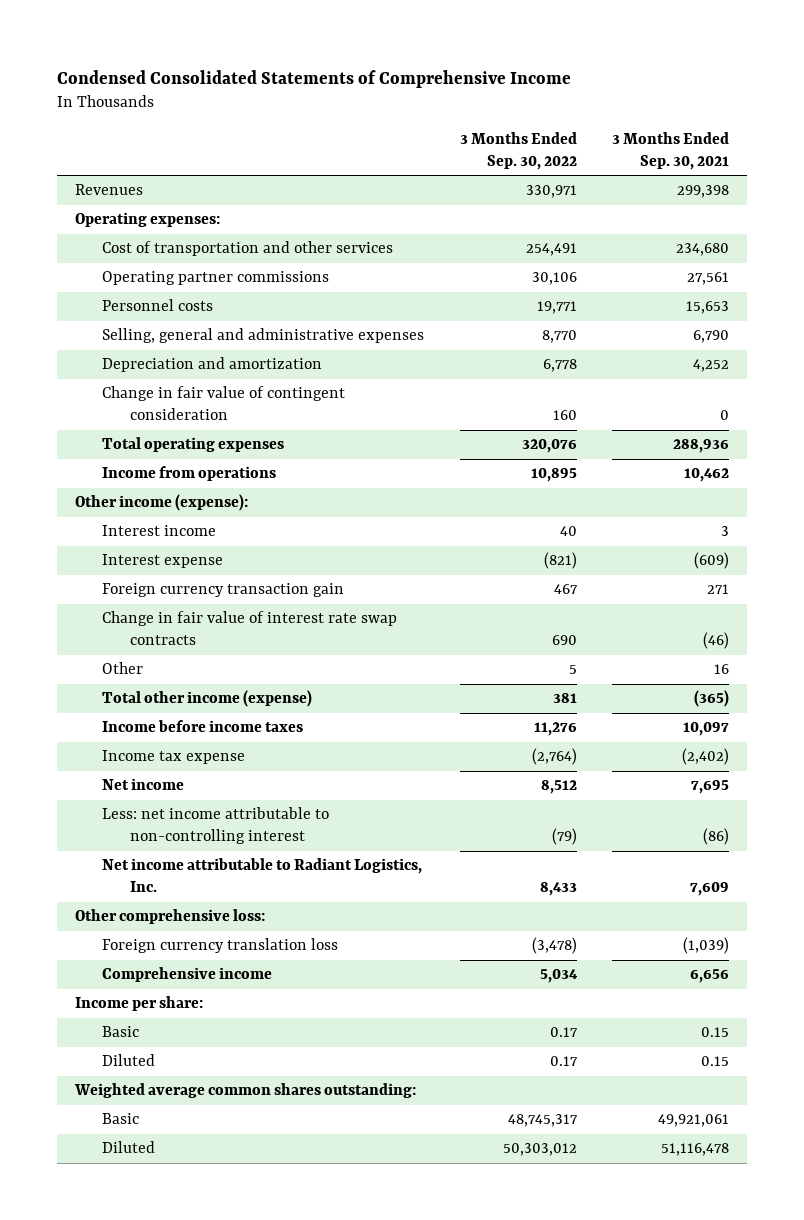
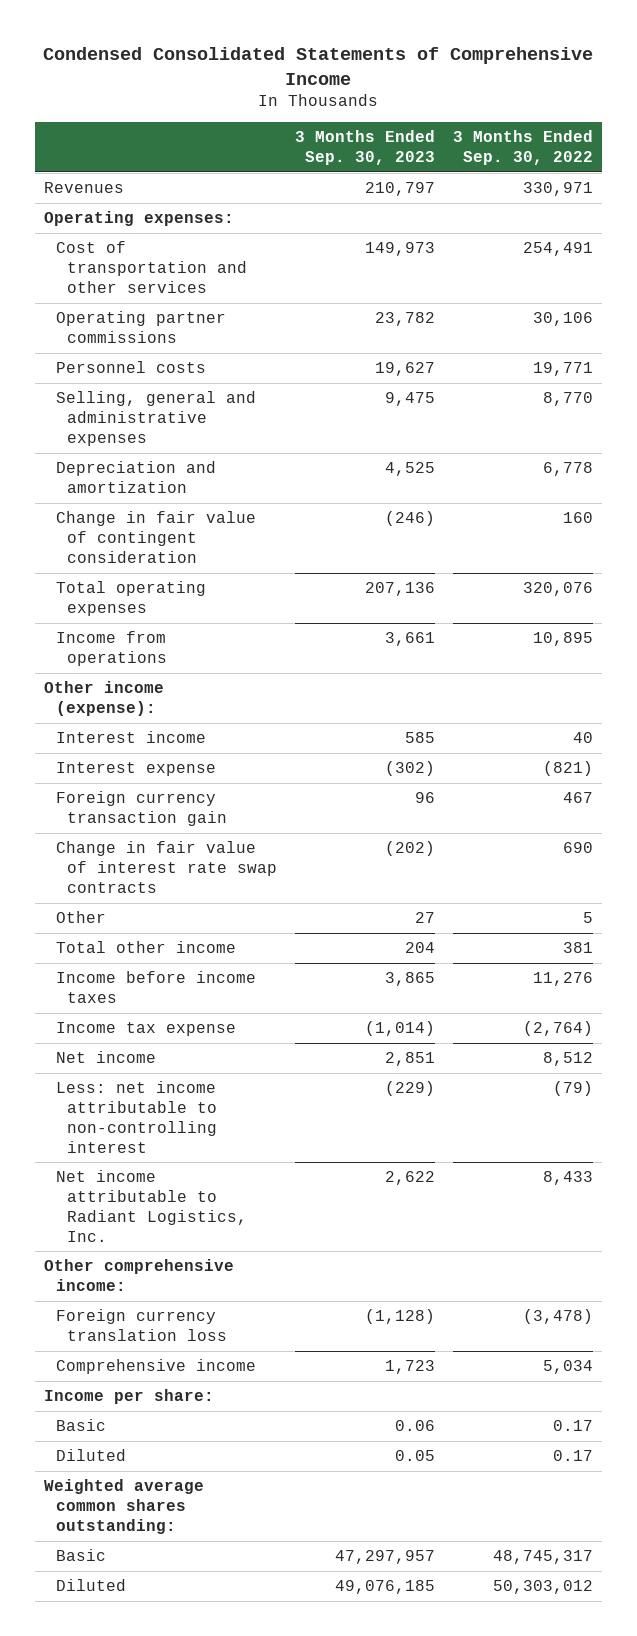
[612,131,730,170] 3 Months Ended Sep. 30, 2021 -> none
none -> [295,130,436,166] 3 Months Ended Sep. 30, 2023
[102,690,313,708] Total other income (expense) -> [55,941,236,954] Total other income
[74,909,265,925] Other comprehensive loss: -> [43,1259,234,1292] Other comprehensive income:

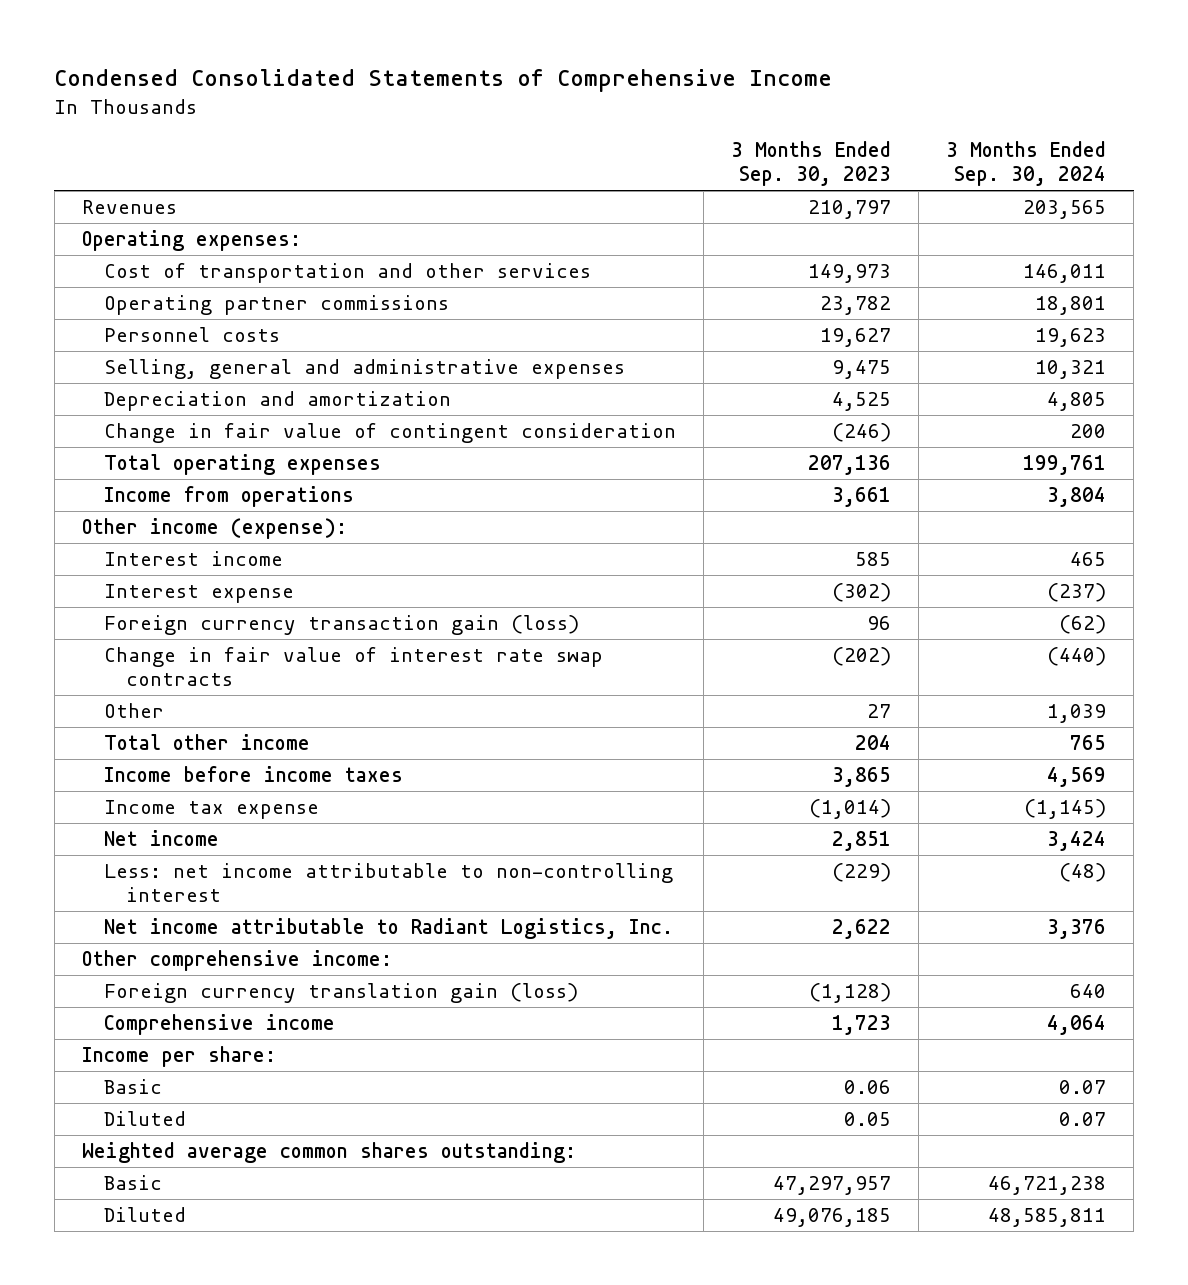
[452,130,593,166] 3 Months Ended Sep. 30, 2022 -> none
none -> [945,140,1106,187] 3 Months Ended Sep. 30, 2024
[55,791,228,827] Foreign currency transaction gain -> [103,614,579,635] Foreign currency transaction gain (loss)
[55,1309,228,1342] Foreign currency translation loss -> [103,982,578,1003] Foreign currency translation gain (loss)

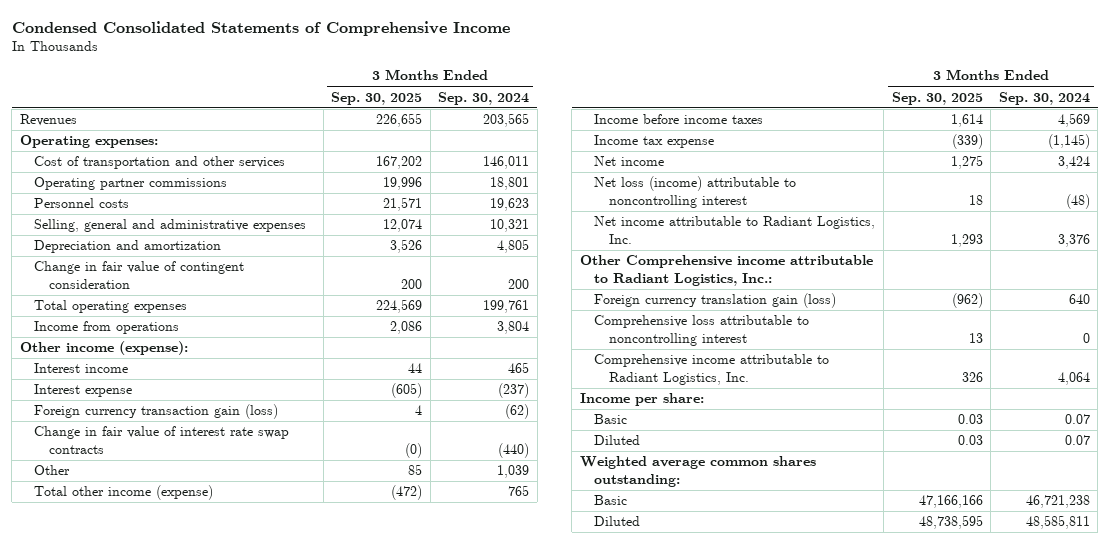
[730,140,891,187] 3 Months Ended Sep. 30, 2023 -> none
none -> [331,91,423,105] Sep. 30, 2025
[103,733,310,750] Total other income -> [34,485,214,501] Total other income (expense)
[103,862,673,903] Less: net income attributable to non-controlling interest -> [594,176,797,208] Net loss (income) attributable to noncontrolling interest
[81,949,392,971] Other comprehensive income: -> [579,255,873,286] Other Comprehensive income attributable to Radiant Logistics, Inc.:
none -> [594,315,810,346] Comprehensive loss attributable to noncontrolling interest
[103,1013,335,1035] Comprehensive income -> [594,354,830,385] Comprehensive income attributable to Radiant Logistics, Inc.

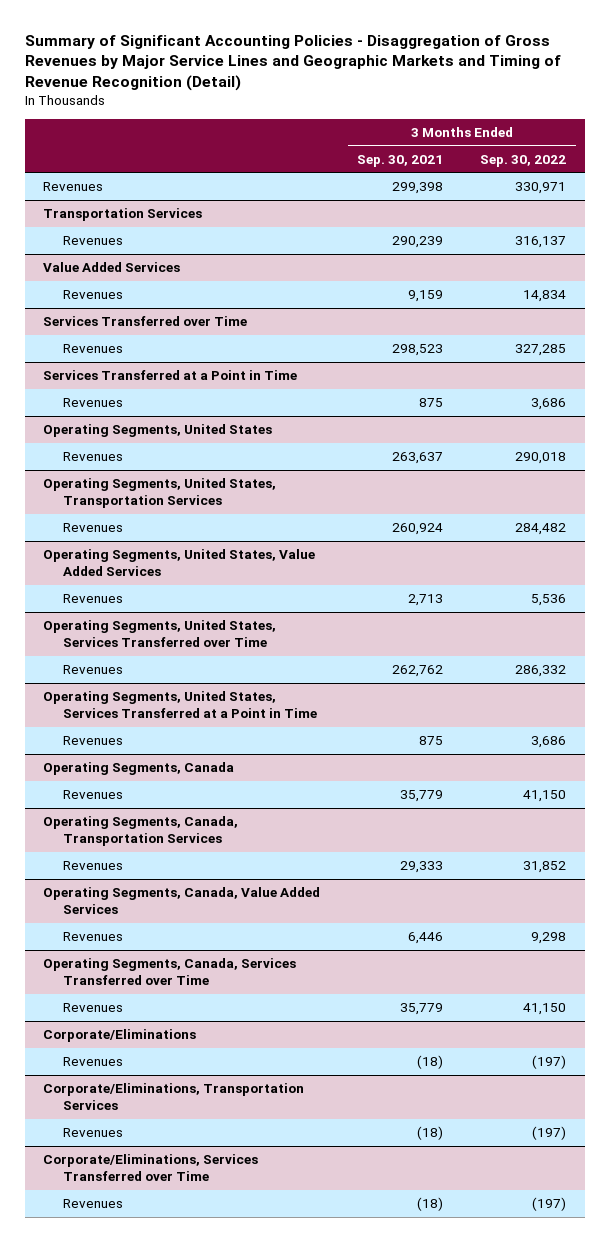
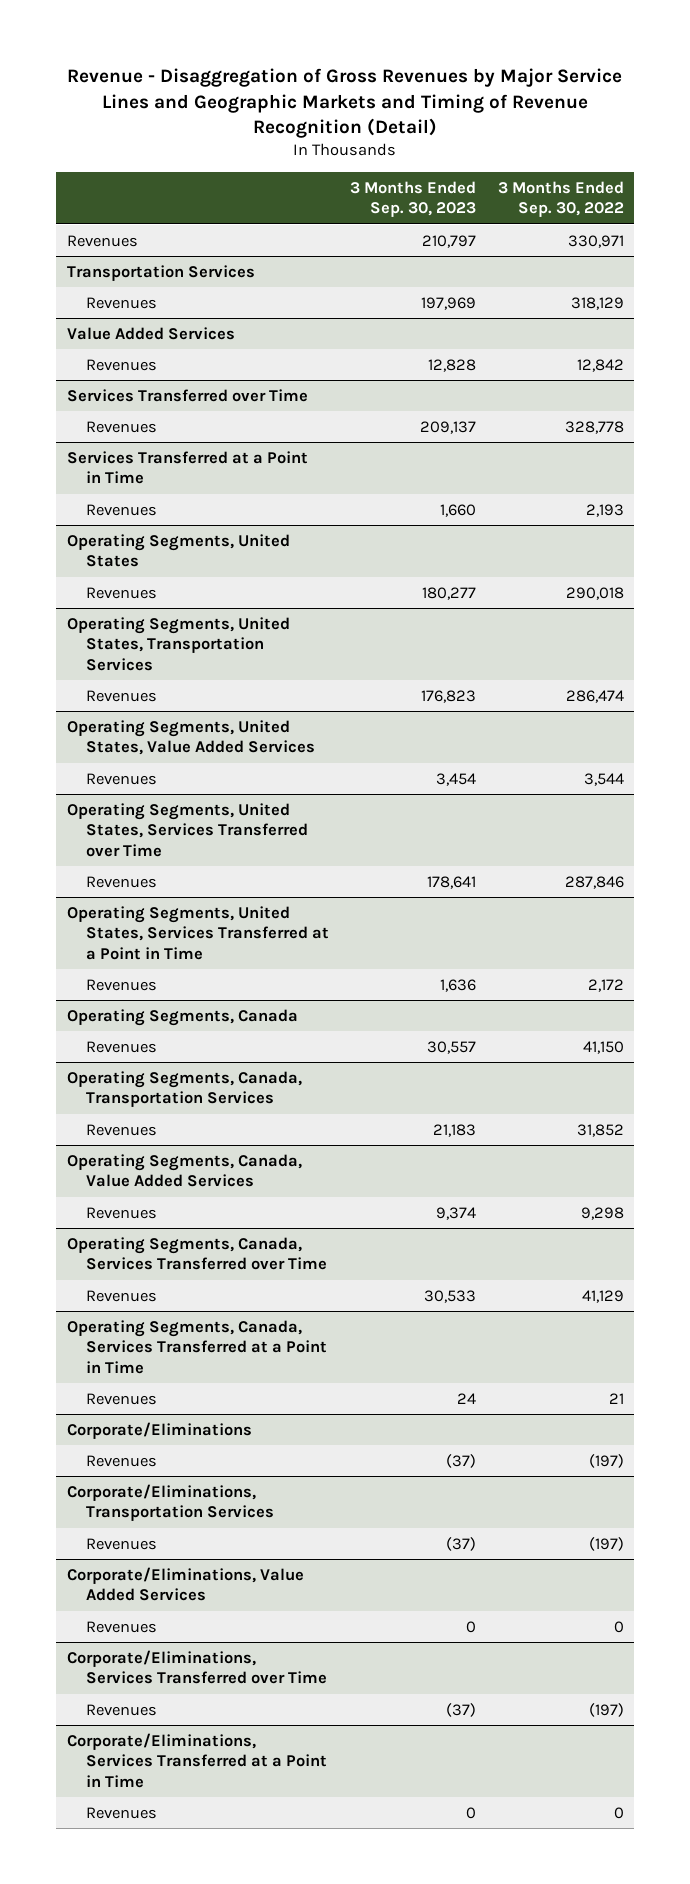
[24,34,561,92] Summary of Significant Accounting Policies - Disaggregation of Gross Revenues by Major Service Lines and Geographic Markets and Timing of Revenue Recognition (Detail) -> [67,67,623,139] Revenue - Disaggregation of Gross Revenues by Major Service Lines and Geographic Markets and Timing of Revenue Recognition (Detail)
[357,154,444,167] Sep. 30, 2021 -> none
none -> [350,180,477,218] 3 Months Ended Sep. 30, 2023
[515,236,567,249] 316,137 -> [570,296,624,310] 318,129
[523,290,567,303] 14,834 -> [576,358,624,372] 12,842
[515,344,567,357] 327,285 -> [564,420,624,434] 328,778
[531,398,567,411] 3,686 -> [585,503,624,517] 2,193
[515,523,567,536] 284,482 -> [565,689,624,703] 286,474
[531,594,567,607] 5,536 -> [583,772,624,786] 3,544
[515,665,567,678] 286,332 -> [564,875,624,889] 287,846
[531,736,567,749] 3,686 -> [587,978,624,992] 2,172
[523,1003,567,1016] 41,150 -> [581,1289,624,1303] 41,129
none -> [66,1319,327,1375] Operating Segments, Canada, Services Transferred at a Point in Time
none -> [85,1392,157,1405] Revenues
none -> [66,1566,304,1602] Corporate/Eliminations, Value Added Services
none -> [85,1620,157,1633] Revenues
none -> [66,1732,327,1789] Corporate/Eliminations, Services Transferred at a Point in Time
none -> [85,1806,157,1819] Revenues

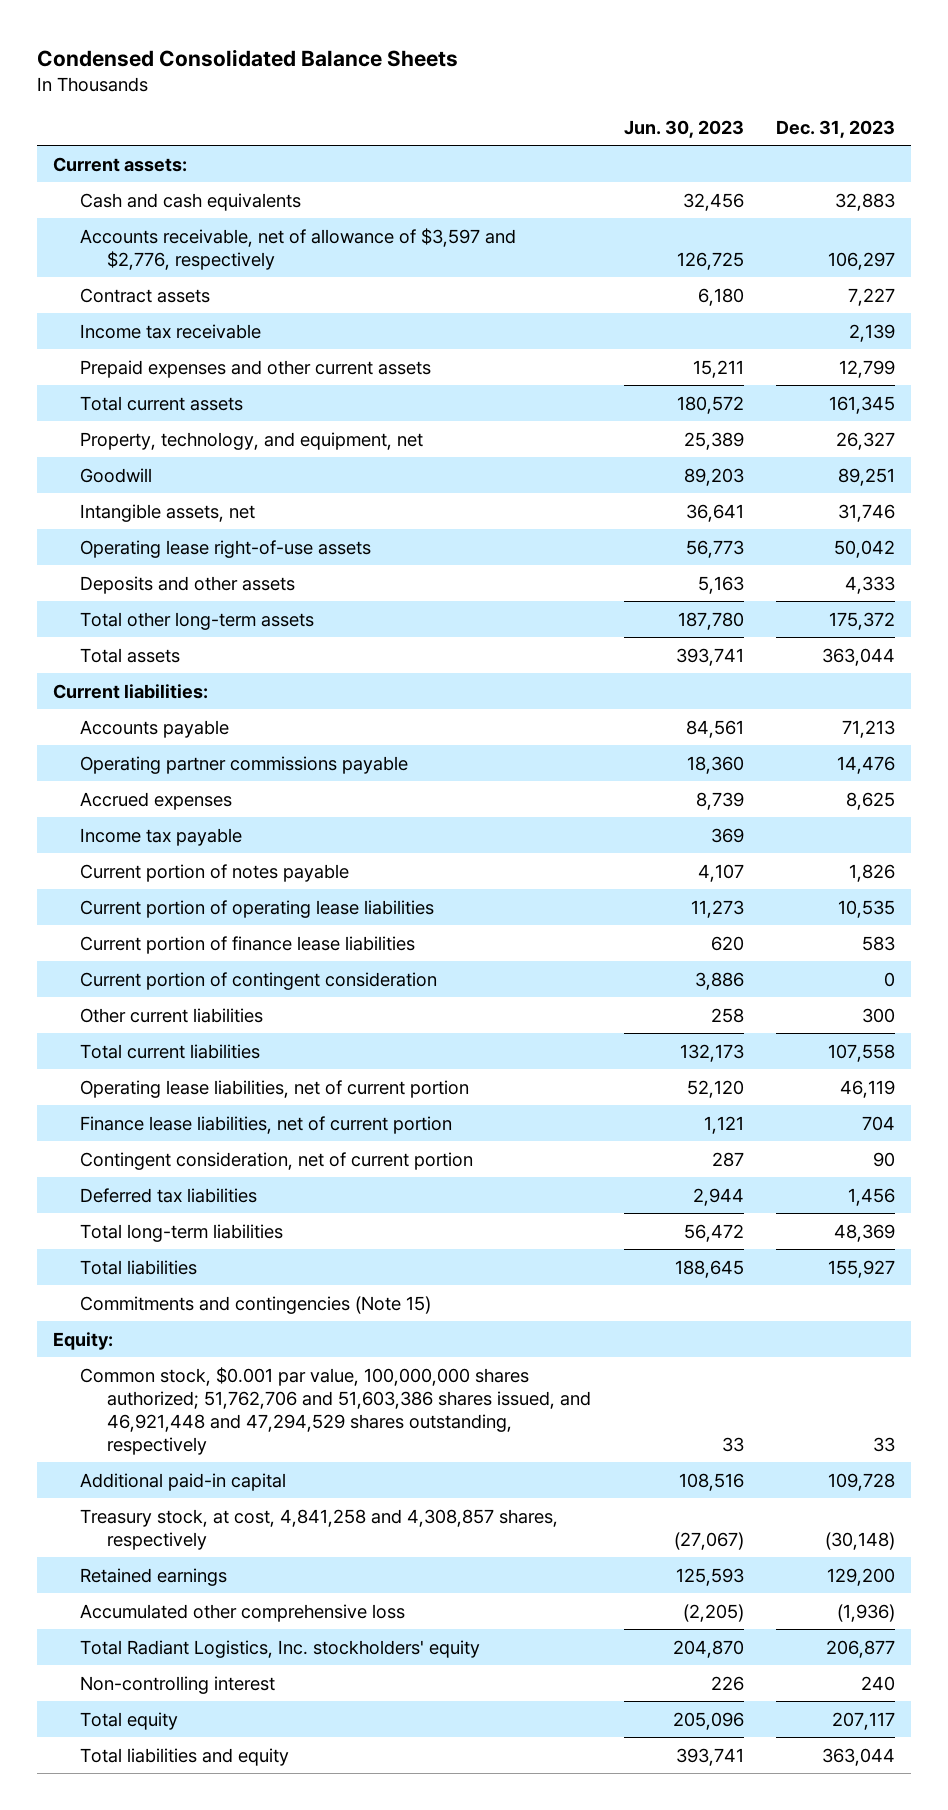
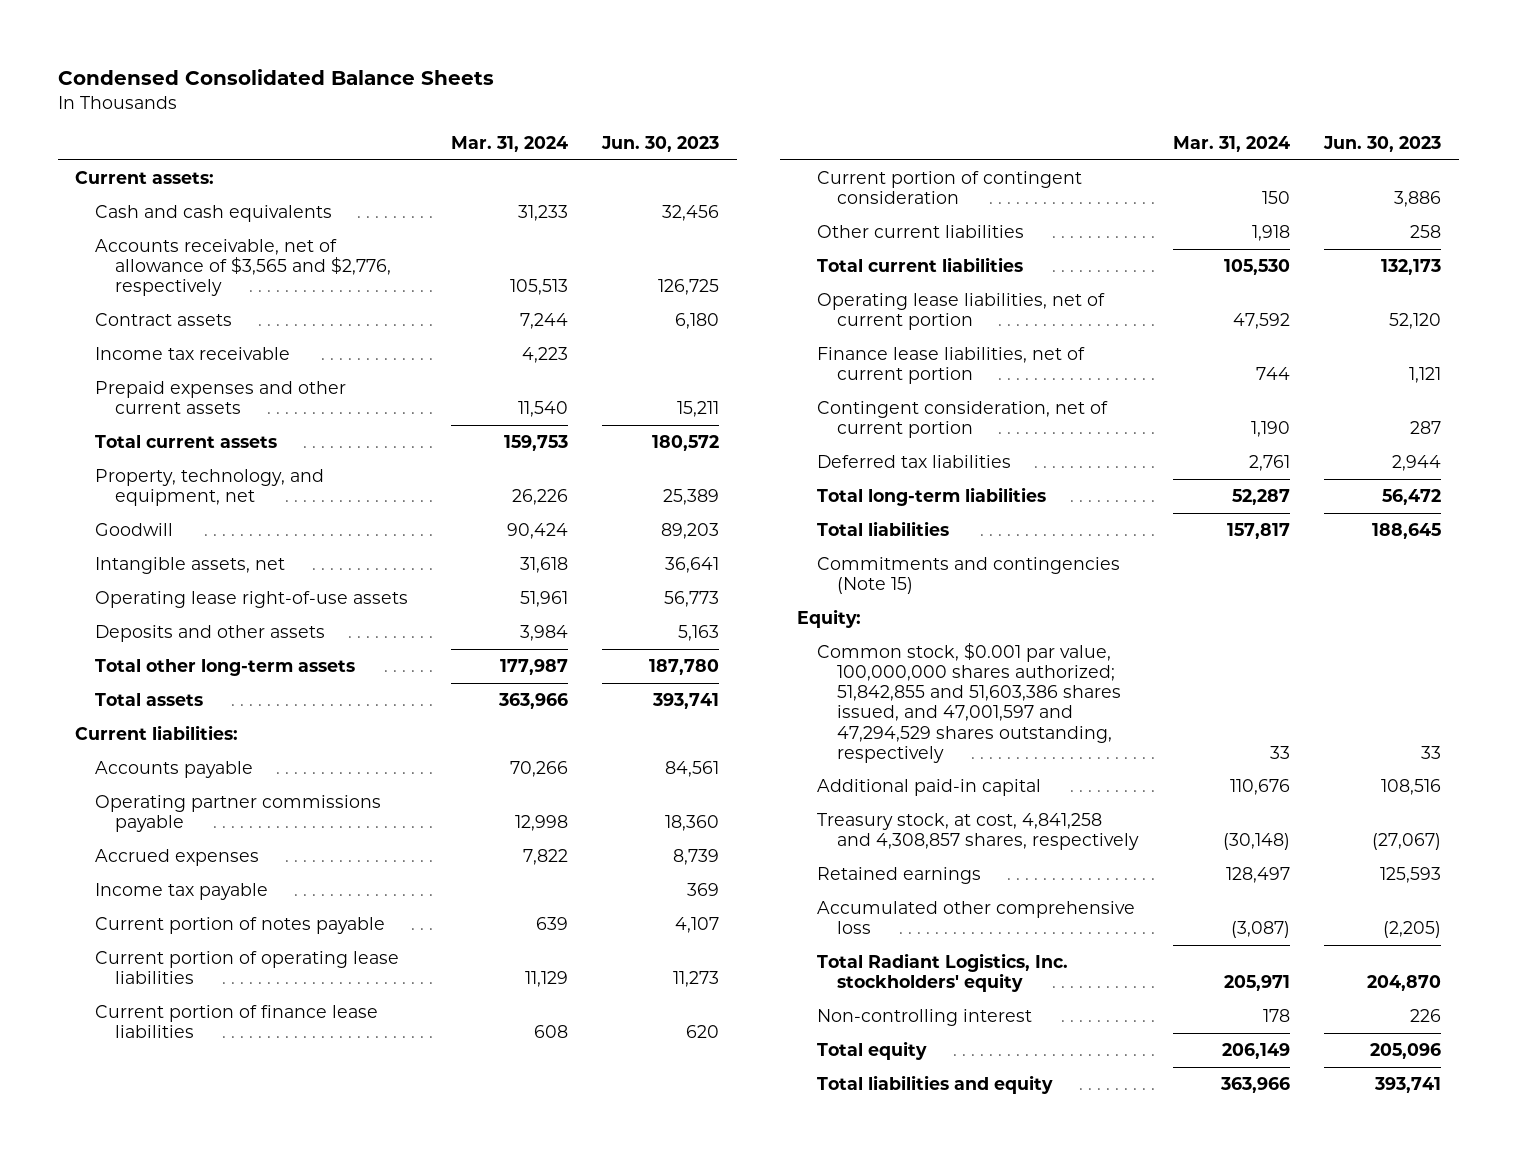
[775,119,895,138] Dec. 31, 2023 -> none
none -> [450,135,568,152] Mar. 31, 2024
[80,227,517,270] Accounts receivable, net of allowance of $3,597 and $2,776, respectively -> [95,238,391,297] Accounts receivable, net of allowance of $3,565 and $2,776, respectively
[80,1366,592,1455] Common stock, $0.001 par value, 100,000,000 shares authorized; 51,762,706 and 51,603,386 shares issued, and 46,921,448 and 47,294,529 shares outstanding, respectively -> [817,642,1121,763] Common stock, $0.001 par value, 100,000,000 shares authorized; 51,842,855 and 51,603,386 shares issued, and 47,001,597 and 47,294,529 shares outstanding, respectively

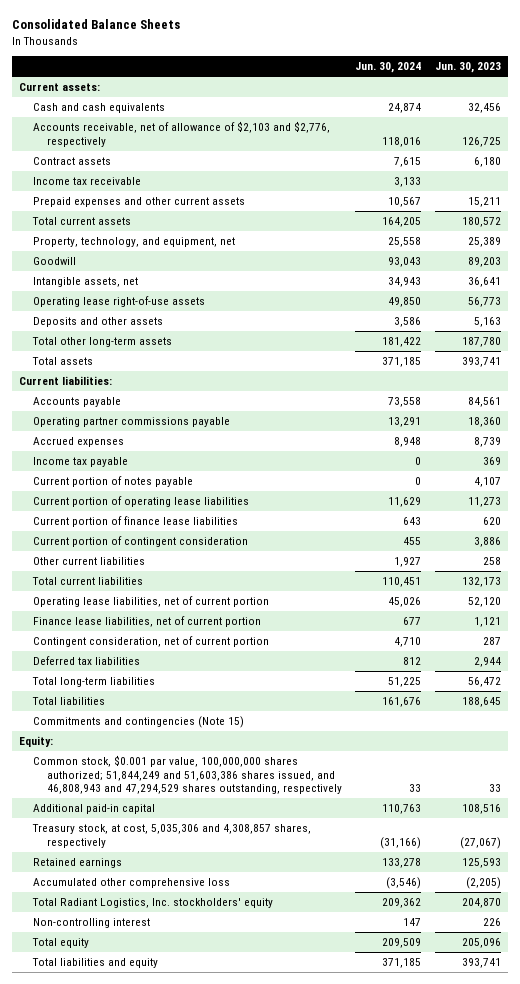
[58,69,495,86] Condensed Consolidated Balance Sheets -> [11,19,180,30] Consolidated Balance Sheets
[450,135,568,152] Mar. 31, 2024 -> none
none -> [355,62,422,74] Jun. 30, 2024
[95,238,391,297] Accounts receivable, net of allowance of $3,565 and $2,776, respectively -> [32,121,330,147] Accounts receivable, net of allowance of $2,103 and $2,776, respectively
[817,642,1121,763] Common stock, $0.001 par value, 100,000,000 shares authorized; 51,842,855 and 51,603,386 shares issued, and 47,001,597 and 47,294,529 shares outstanding, respectively -> [32,755,342,795] Common stock, $0.001 par value, 100,000,000 shares authorized; 51,844,249 and 51,603,386 shares issued, and 46,808,943 and 47,294,529 shares outstanding, respectively
[817,812,1139,851] Treasury stock, at cost, 4,841,258 and 4,308,857 shares, respectively -> [31,824,311,848] Treasury stock, at cost, 5,035,306 and 4,308,857 shares, respectively

